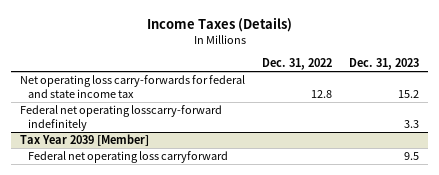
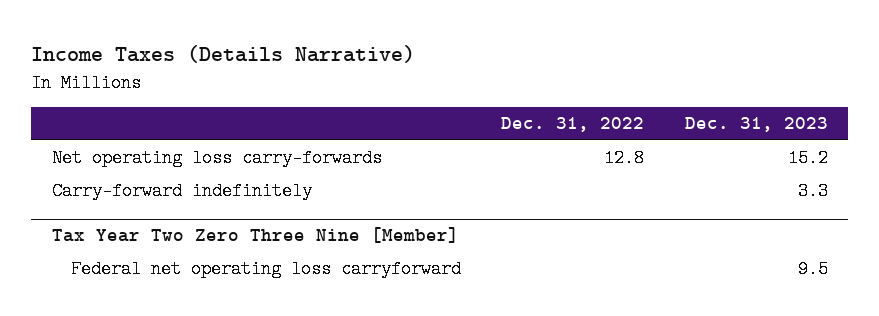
[146,16,292,32] Income Taxes (Details) -> [31,45,416,64] Income Taxes (Details Narrative)
[19,134,149,147] Tax Year 2039 [Member] -> none
[19,75,245,98] Net operating loss carry-forwards for federal and state income tax -> [51,149,382,168] Net operating loss carry-forwards
[19,105,222,131] Federal net operating losscarry-forward indefinitely -> [51,182,312,201] Carry-forward indefinitely
none -> [51,227,459,244] Tax Year Two Zero Three Nine [Member]

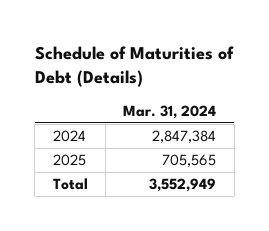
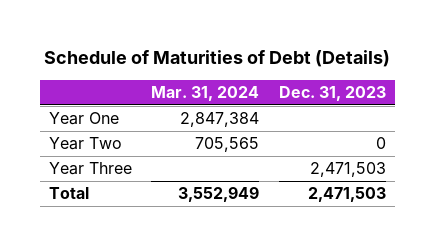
none -> [278,86,386,102] Dec. 31, 2023
[52,130,86,143] 2024 -> [49,112,120,126] Year One
[52,154,86,167] 2025 -> [49,137,123,151] Year Two
none -> [49,162,133,176] Year Three

